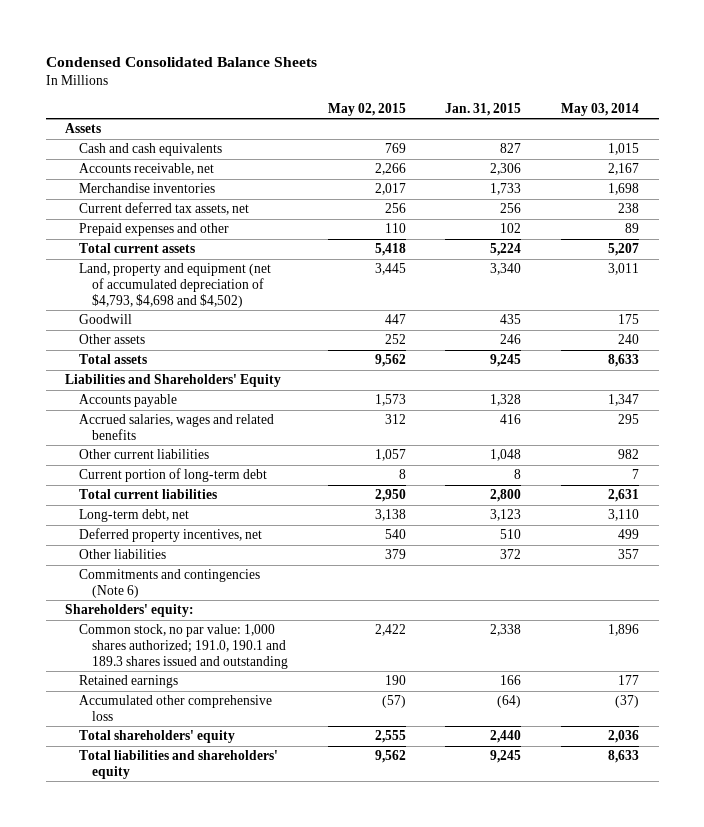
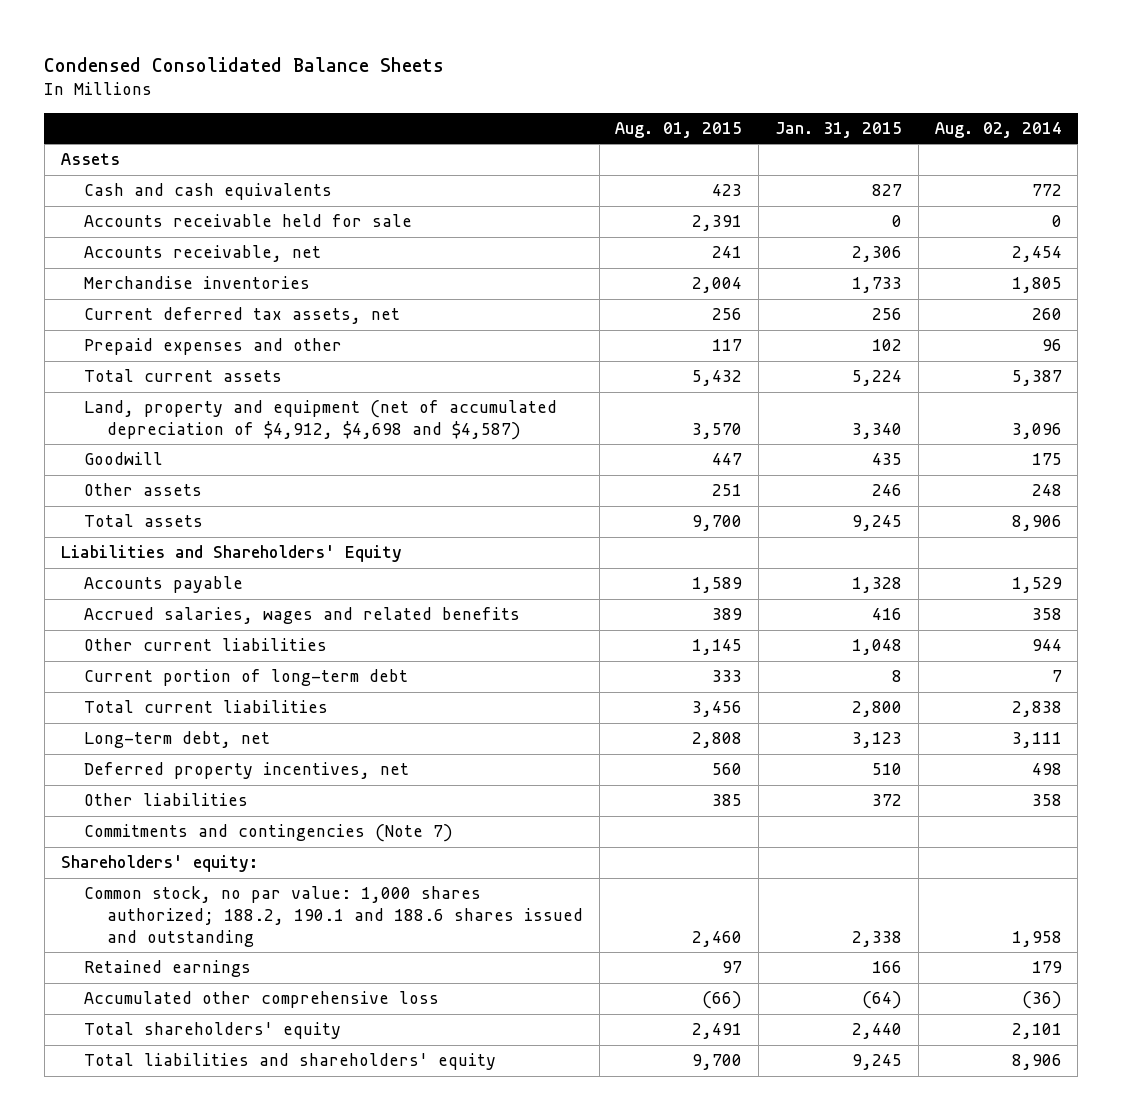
[327,102,406,116] May 02, 2015 -> none
[560,102,639,116] May 03, 2014 -> none
none -> [615,122,743,139] Aug. 01, 2015
none -> [934,122,1062,139] Aug. 02, 2014
none -> [83,214,412,228] Accounts receivable held for sale
[78,263,271,308] Land, property and equipment (net of accumulated depreciation of $4,793, $4,698 and $4,502) -> [83,400,557,441] Land, property and equipment (net of accumulated depreciation of $4,912, $4,698 and $4,587)
[78,569,260,598] Commitments and contingencies (Note 6) -> [83,824,453,843] Commitments and contingencies (Note 7)
[78,624,289,669] Common stock, no par value: 1,000 shares authorized; 191.0, 190.1 and 189.3 shares issued and outstanding -> [83,886,583,948] Common stock, no par value: 1,000 shares authorized; 188.2, 190.1 and 188.6 shares issued and outstanding

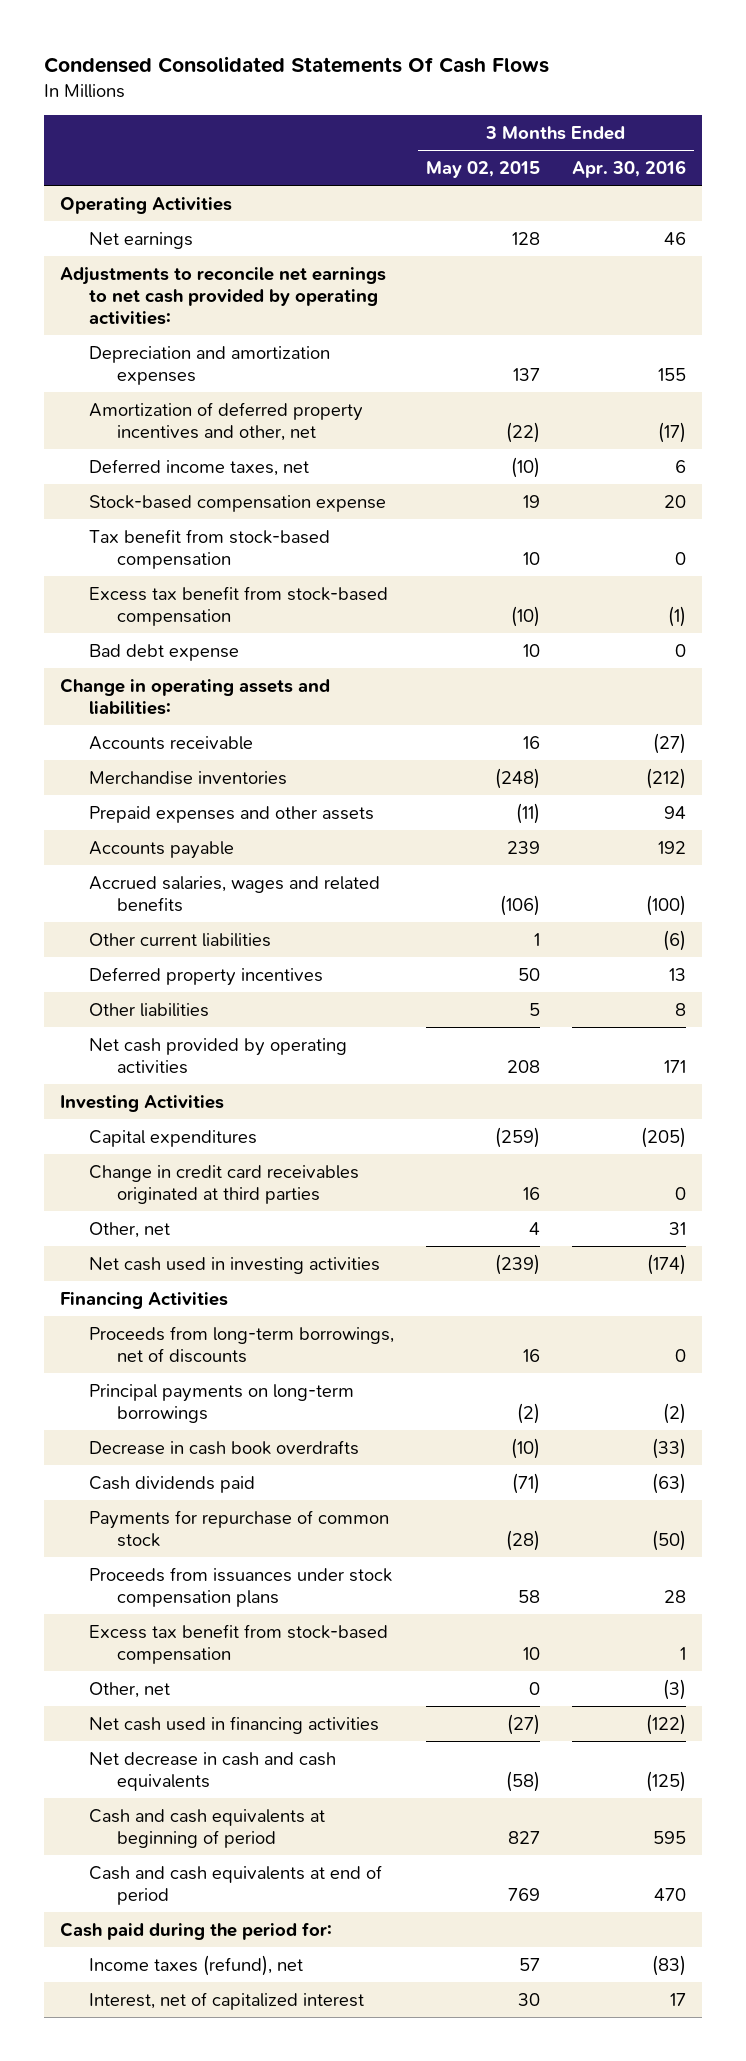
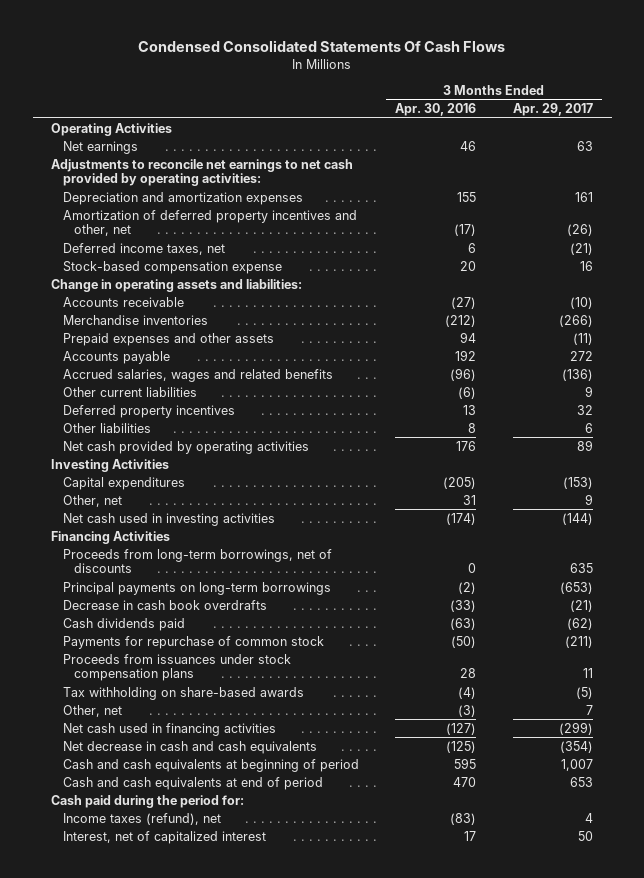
[425,160,540,178] May 02, 2015 -> none
none -> [513,103,594,117] Apr. 29, 2017
[88,528,330,569] Tax benefit from stock-based compensation -> none
[88,585,388,626] Excess tax benefit from stock-based compensation -> none
[88,643,239,661] Bad debt expense -> none
[646,894,687,916] (100) -> [450,367,477,381] (96)
[664,1059,687,1073] 171 -> [456,440,477,451] 176
[88,1164,359,1204] Change in credit card receivables originated at third parties -> none
[88,1623,388,1664] Excess tax benefit from stock-based compensation -> none
none -> [62,686,304,700] Tax withholding on share-based awards
[646,1713,687,1735] (122) -> [446,722,477,735] (127)

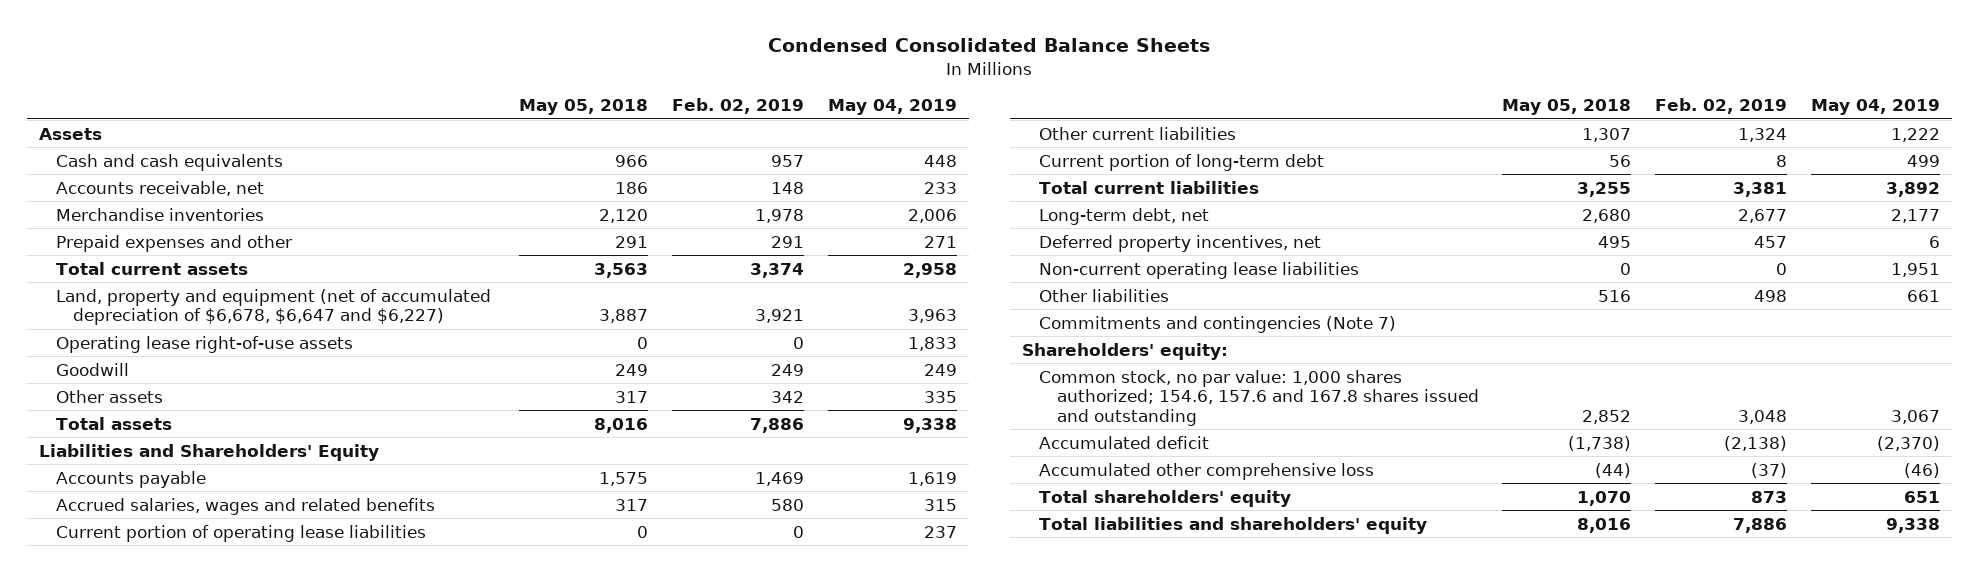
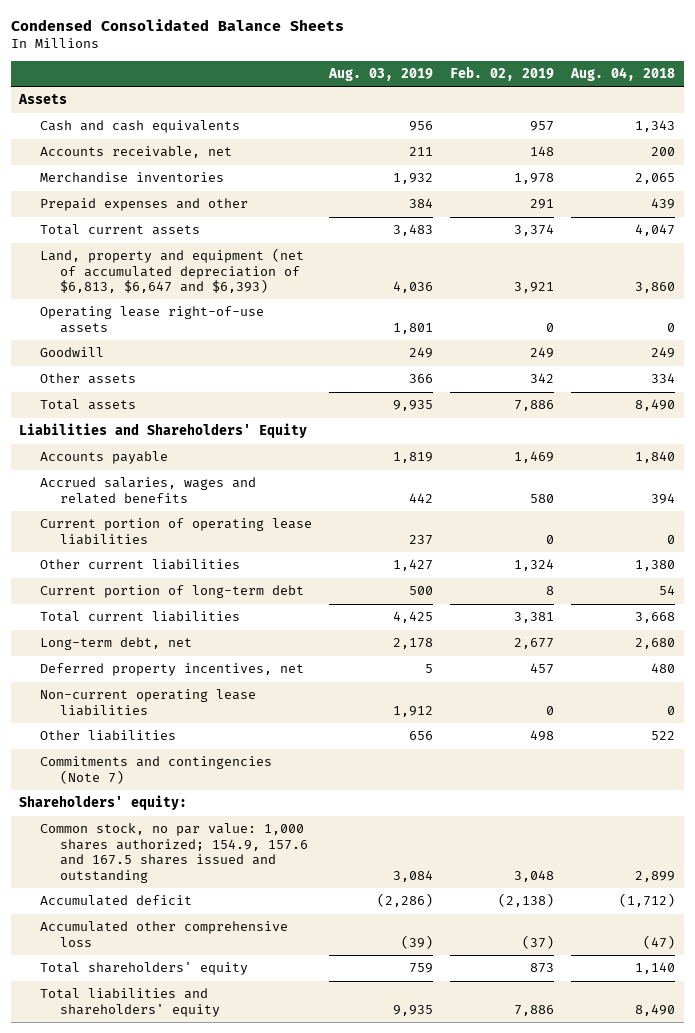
[519,98,649,115] May 05, 2018 -> none
[827,98,957,115] May 04, 2019 -> none
none -> [327,68,433,82] Aug. 03, 2019
none -> [570,67,676,82] Aug. 04, 2018
[56,288,492,326] Land, property and equipment (net of accumulated depreciation of $6,678, $6,647 and $6,227) -> [39,248,304,294] Land, property and equipment (net of accumulated depreciation of $6,813, $6,647 and $6,393)
[1039,369,1479,426] Common stock, no par value: 1,000 shares authorized; 154.6, 157.6 and 167.8 shares issued and outstanding -> [39,823,308,883] Common stock, no par value: 1,000 shares authorized; 154.9, 157.6 and 167.5 shares issued and outstanding

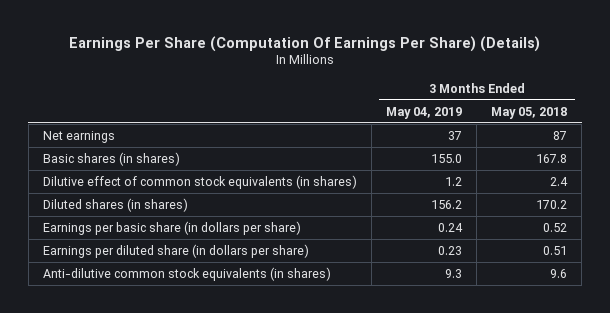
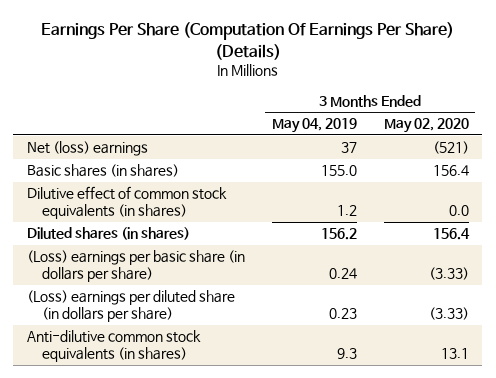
[491,106,568,119] May 05, 2018 -> none
none -> [383,118,469,134] May 02, 2020
[42,130,115,143] Net earnings -> [26,141,148,157] Net (loss) earnings
[42,220,301,235] Earnings per basic share (in dollars per share) -> [26,250,245,283] (Loss) earnings per basic share (in dollars per share)
[42,243,309,258] Earnings per diluted share (in dollars per share) -> [26,290,235,323] (Loss) earnings per diluted share (in dollars per share)

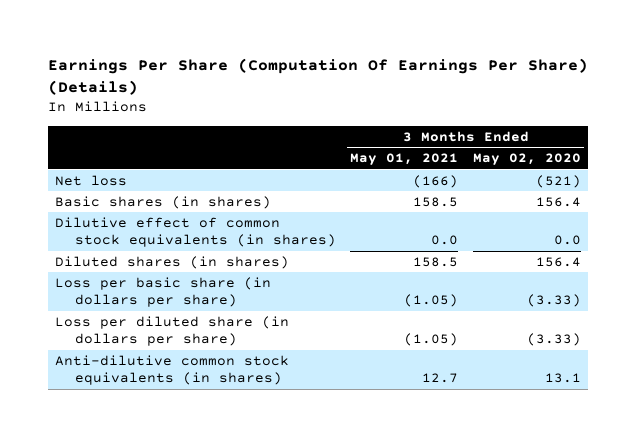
[271,118,357,134] May 04, 2019 -> none
none -> [350,153,459,166] May 01, 2021
[26,141,148,157] Net (loss) earnings -> [55,174,128,186] Net loss
[26,250,245,283] (Loss) earnings per basic share (in dollars per share) -> [55,276,272,308] Loss per basic share (in dollars per share)
[26,290,235,323] (Loss) earnings per diluted share (in dollars per share) -> [55,315,290,347] Loss per diluted share (in dollars per share)

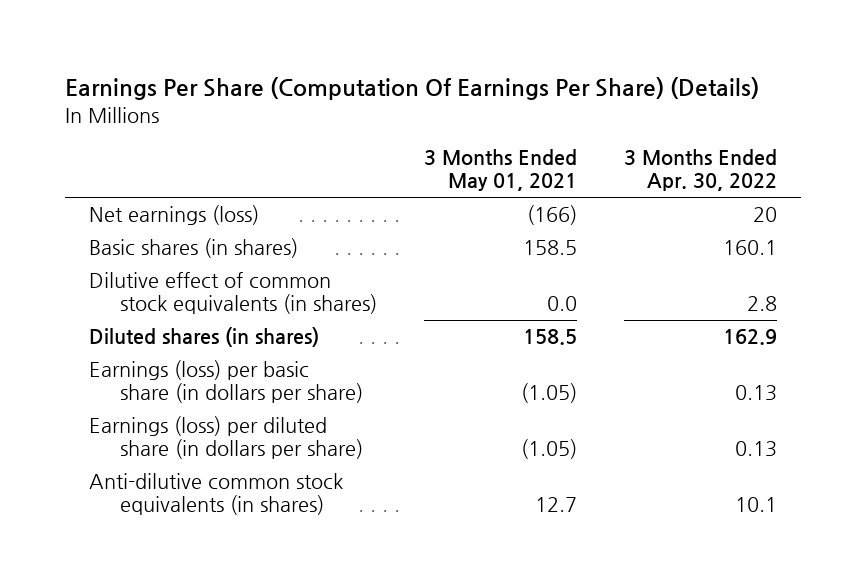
[472,153,581,166] May 02, 2020 -> none
none -> [624,149,778,192] 3 Months Ended Apr. 30, 2022
[55,174,128,186] Net loss -> [88,205,259,226] Net earnings (loss)
[55,276,272,308] Loss per basic share (in dollars per share) -> [88,360,363,404] Earnings (loss) per basic share (in dollars per share)
[55,315,290,347] Loss per diluted share (in dollars per share) -> [88,416,363,460] Earnings (loss) per diluted share (in dollars per share)

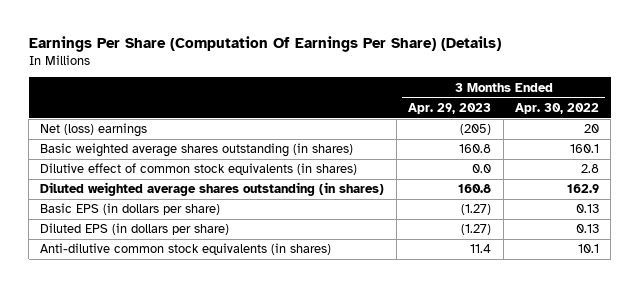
[423,149,577,192] 3 Months Ended May 01, 2021 -> none
none -> [408,103,492,115] Apr. 29, 2023
[88,205,259,226] Net earnings (loss) -> [40,123,148,138] Net (loss) earnings
[88,238,298,259] Basic shares (in shares) -> [40,143,354,158] Basic weighted average shares outstanding (in shares)
[88,327,319,348] Diluted shares (in shares) -> [40,182,385,197] Diluted weighted average shares outstanding (in shares)
[88,360,363,404] Earnings (loss) per basic share (in dollars per share) -> [40,203,221,216] Basic EPS (in dollars per share)
[88,416,363,460] Earnings (loss) per diluted share (in dollars per share) -> [40,223,230,236] Diluted EPS (in dollars per share)

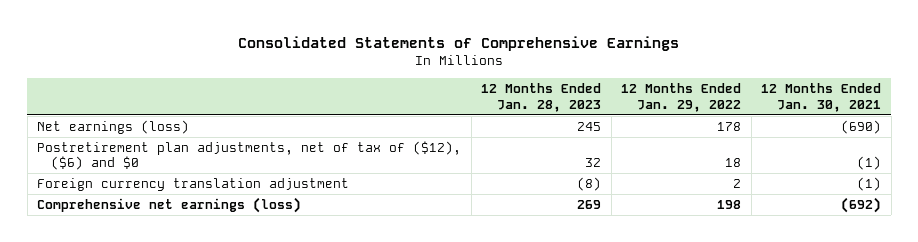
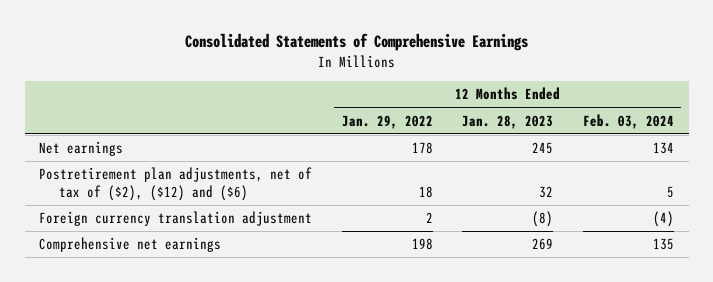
[761,83,882,112] 12 Months Ended Jan. 30, 2021 -> none
none -> [582,113,674,129] Feb. 03, 2024
[37,119,190,134] Net earnings (loss) -> [39,141,124,157] Net earnings
[37,140,462,171] Postretirement plan adjustments, net of tax of ($12), ($6) and $0 -> [39,167,313,202] Postretirement plan adjustments, net of tax of ($2), ($12) and ($6)
[37,196,302,213] Comprehensive net earnings (loss) -> [39,237,222,253] Comprehensive net earnings

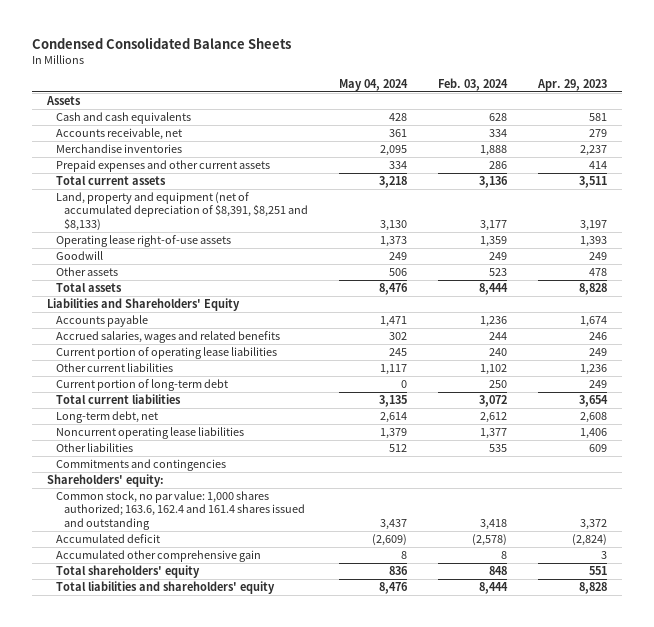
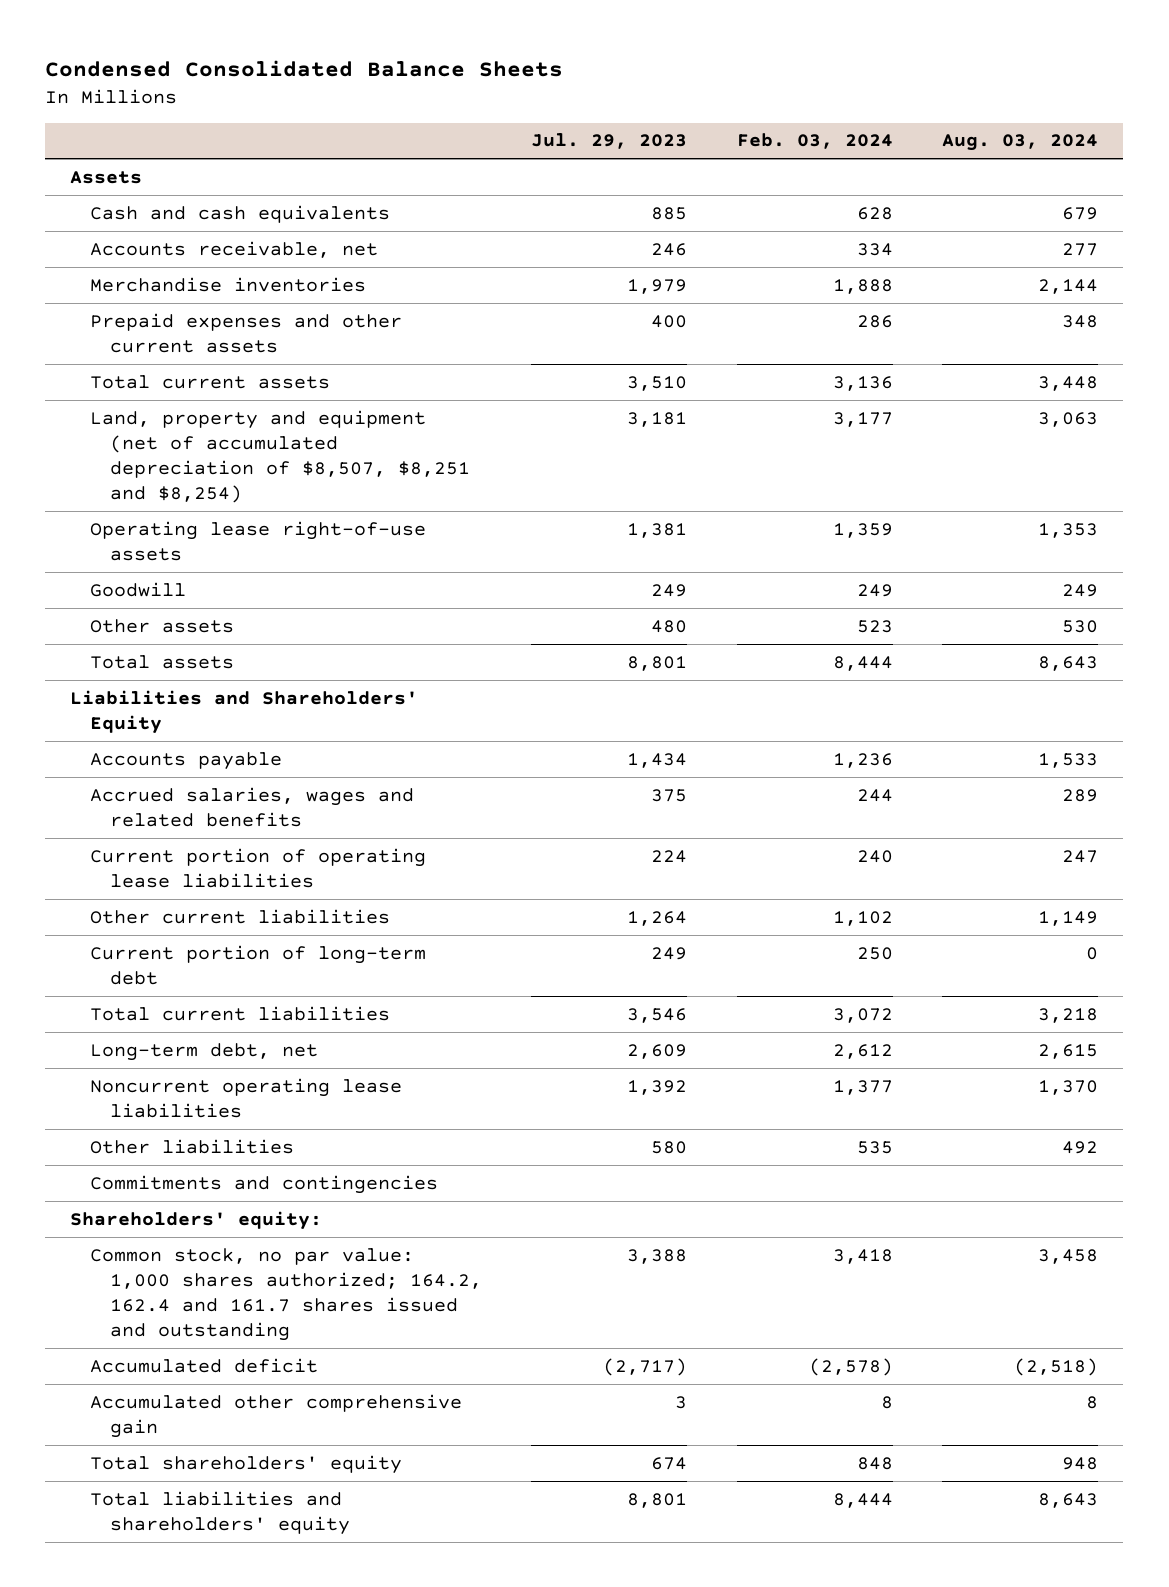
[338,78,408,91] May 04, 2024 -> none
[536,78,607,91] Apr. 29, 2023 -> none
none -> [531,133,688,150] Jul. 29, 2023
none -> [942,134,1099,152] Aug. 03, 2024
[55,192,308,231] Land, property and equipment (net of accumulated depreciation of $8,391, $8,251 and $8,133) -> [89,409,470,504] Land, property and equipment (net of accumulated depreciation of $8,507, $8,251 and $8,254)
[55,491,305,530] Common stock, no par value: 1,000 shares authorized; 163.6, 162.4 and 161.4 shares issued and outstanding -> [89,1247,482,1342] Common stock, no par value: 1,000 shares authorized; 164.2, 162.4 and 161.7 shares issued and outstanding

